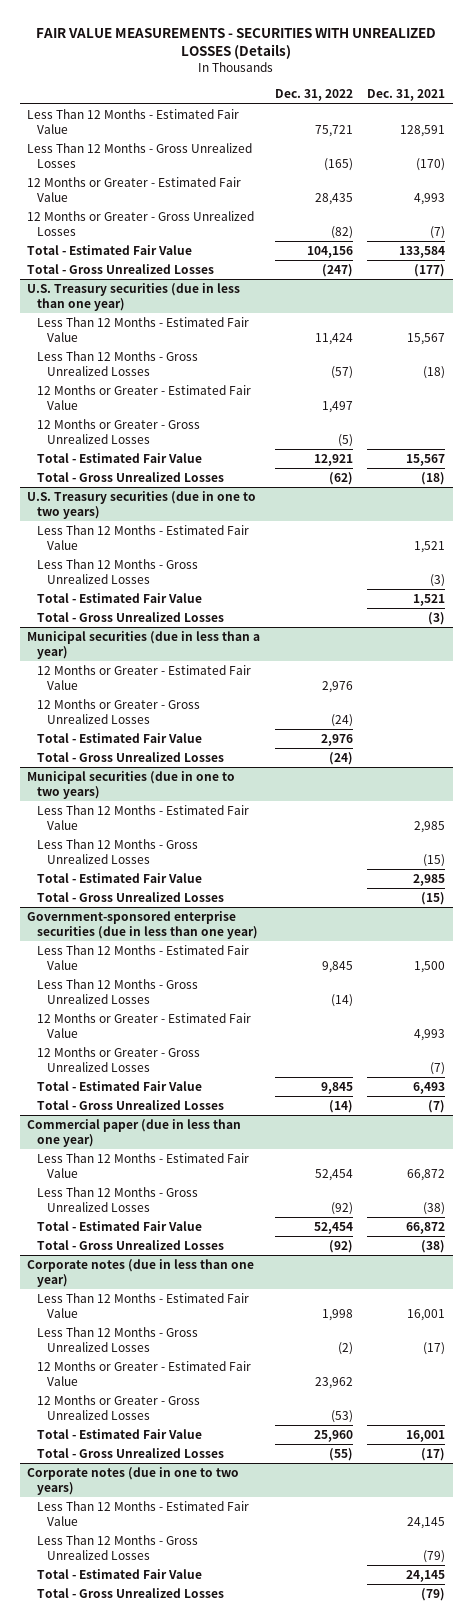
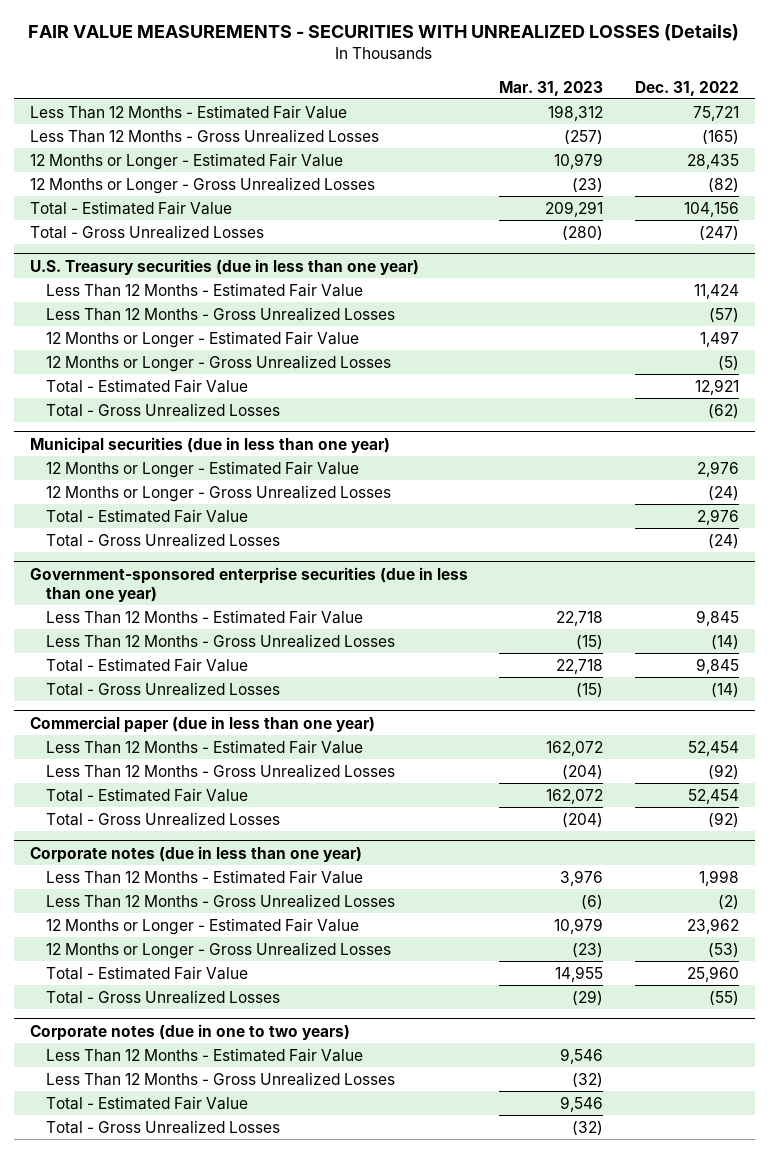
[367,89,446,102] Dec. 31, 2021 -> none
none -> [499,80,604,96] Mar. 31, 2023
[27,177,242,202] 12 Months or Greater - Estimated Fair Value -> [29,152,343,170] 12 Months or Longer - Estimated Fair Value
[27,211,255,236] 12 Months or Greater - Gross Unrealized Losses -> [29,176,375,194] 12 Months or Longer - Gross Unrealized Losses
[37,385,252,410] 12 Months or Greater - Estimated Fair Value -> [45,330,359,348] 12 Months or Longer - Estimated Fair Value
[37,419,201,444] 12 Months or Greater - Gross Unrealized Losses -> [45,354,391,372] 12 Months or Longer - Gross Unrealized Losses
[27,491,257,519] U.S. Treasury securities (due in one to two years) -> none
[37,525,250,550] Less Than 12 Months - Estimated Fair Value -> none
[37,559,199,584] Less Than 12 Months - Gross Unrealized Losses -> none
[37,593,203,604] Total - Estimated Fair Value -> none
[37,612,225,623] Total - Gross Unrealized Losses -> none
[27,631,261,659] Municipal securities (due in less than a year) -> [29,436,390,454] Municipal securities (due in less than one year)
[37,665,252,690] 12 Months or Greater - Estimated Fair Value -> [45,460,359,478] 12 Months or Longer - Estimated Fair Value
[37,699,201,724] 12 Months or Greater - Gross Unrealized Losses -> [45,484,391,502] 12 Months or Longer - Gross Unrealized Losses
[27,771,236,799] Municipal securities (due in one to two years) -> none
[37,805,250,830] Less Than 12 Months - Estimated Fair Value -> none
[37,839,199,864] Less Than 12 Months - Gross Unrealized Losses -> none
[37,873,203,884] Total - Estimated Fair Value -> none
[37,892,225,903] Total - Gross Unrealized Losses -> none
[37,1013,252,1038] 12 Months or Greater - Estimated Fair Value -> none
[37,1047,201,1072] 12 Months or Greater - Gross Unrealized Losses -> none
[37,1361,252,1386] 12 Months or Greater - Estimated Fair Value -> [45,917,359,935] 12 Months or Longer - Estimated Fair Value
[37,1395,201,1420] 12 Months or Greater - Gross Unrealized Losses -> [45,941,391,959] 12 Months or Longer - Gross Unrealized Losses

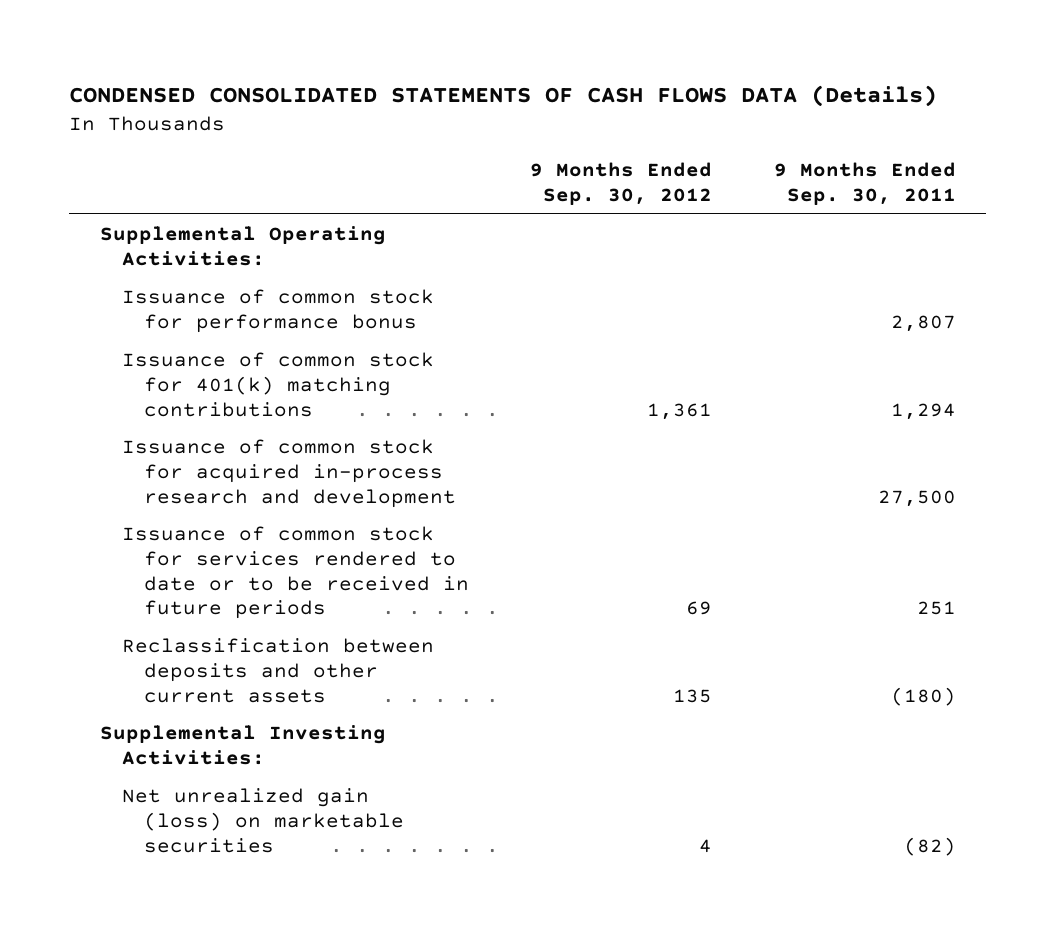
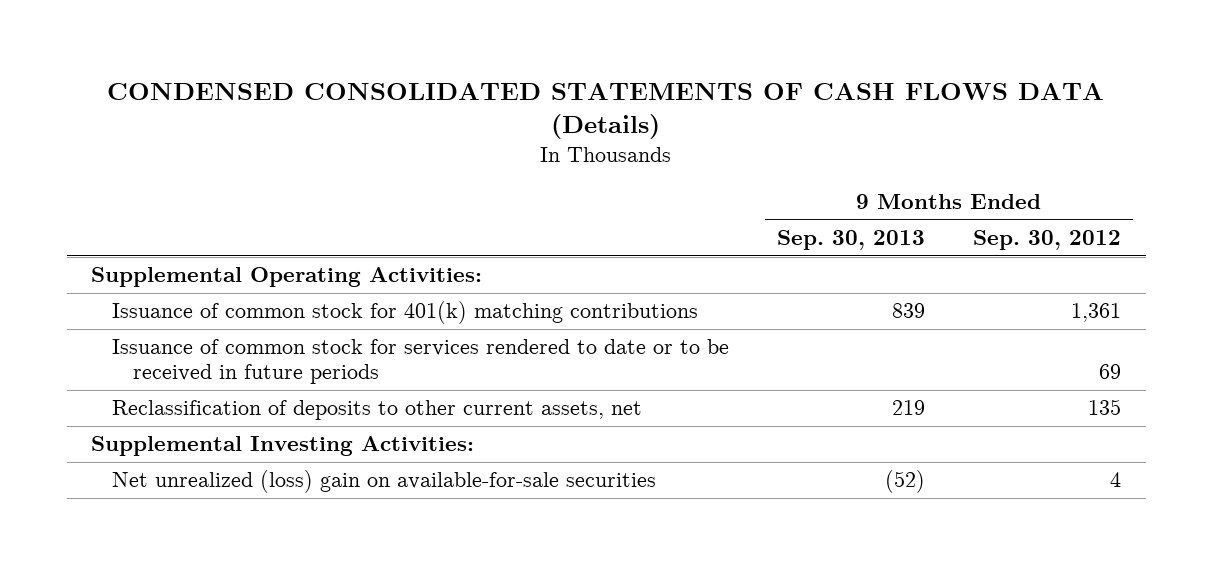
[773,162,956,205] 9 Months Ended Sep. 30, 2011 -> none
none -> [777,230,926,251] Sep. 30, 2013
[121,289,434,333] Issuance of common stock for performance bonus -> none
[121,439,456,508] Issuance of common stock for acquired in-process research and development -> none
[121,638,434,703] Reclassification between deposits and other current assets -> [112,400,643,421] Reclassification of deposits to other current assets, net
[121,788,404,853] Net unrealized gain (loss) on marketable securities -> [112,470,657,494] Net unrealized (loss) gain on available-for-sale securities

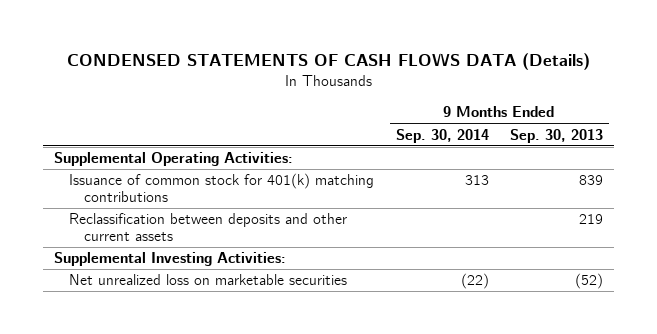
[107,82,1105,140] CONDENSED CONSOLIDATED STATEMENTS OF CASH FLOWS DATA (Details) -> [66,53,590,71] CONDENSED STATEMENTS OF CASH FLOWS DATA (Details)
[973,230,1122,251] Sep. 30, 2012 -> none
none -> [395,128,489,143] Sep. 30, 2014
[112,339,730,385] Issuance of common stock for services rendered to date or to be received in future periods -> none
[112,400,643,421] Reclassification of deposits to other current assets, net -> [68,213,347,242] Reclassification between deposits and other current assets
[112,470,657,494] Net unrealized (loss) gain on available-for-sale securities -> [68,274,347,286] Net unrealized loss on marketable securities

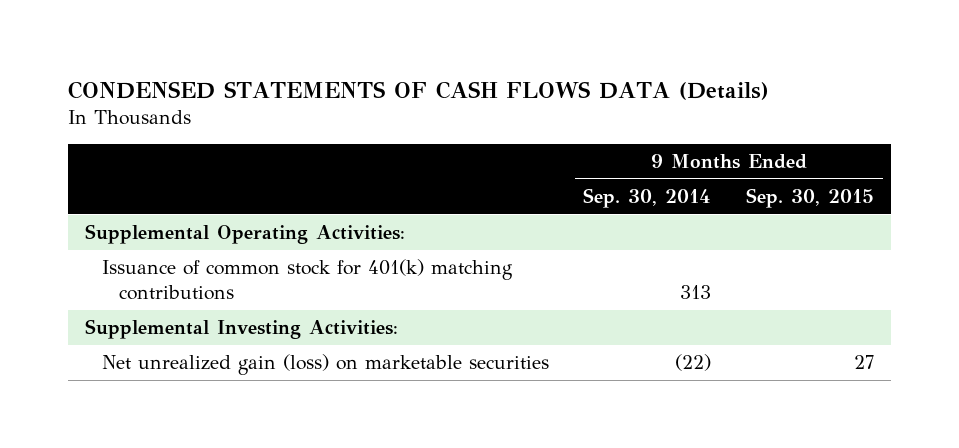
[510,128,604,143] Sep. 30, 2013 -> none
none -> [745,187,874,208] Sep. 30, 2015
[68,213,347,242] Reclassification between deposits and other current assets -> none
[68,274,347,286] Net unrealized loss on marketable securities -> [101,354,549,376] Net unrealized gain (loss) on marketable securities

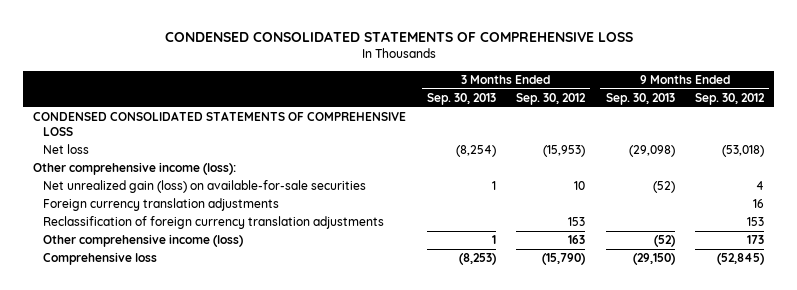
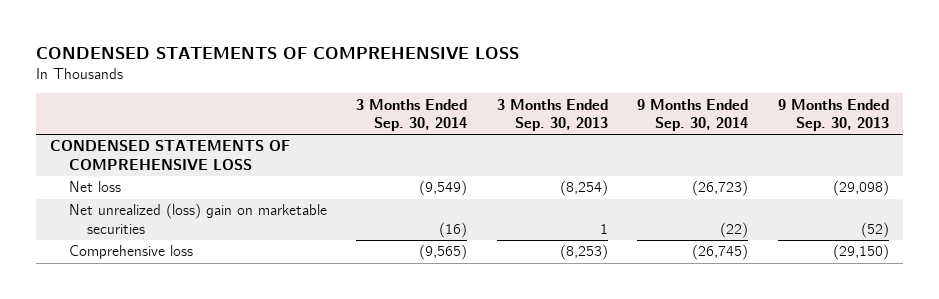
[164,30,633,42] CONDENSED CONSOLIDATED STATEMENTS OF COMPREHENSIVE LOSS -> [35,46,519,59] CONDENSED STATEMENTS OF COMPREHENSIVE LOSS
[516,92,587,105] Sep. 30, 2012 -> none
[695,92,766,105] Sep. 30, 2012 -> none
none -> [356,98,468,132] 3 Months Ended Sep. 30, 2014
none -> [637,98,749,132] 9 Months Ended Sep. 30, 2014
[33,111,407,136] CONDENSED CONSOLIDATED STATEMENTS OF COMPREHENSIVE LOSS -> [50,140,291,170] CONDENSED STATEMENTS OF COMPREHENSIVE LOSS
[33,162,237,176] Other comprehensive income (loss): -> none
[43,198,280,212] Foreign currency translation adjustments -> none
[43,216,385,230] Reclassification of foreign currency translation adjustments -> none
[43,234,244,248] Other comprehensive income (loss) -> none
[43,180,367,194] Net unrealized gain (loss) on available-for-sale securities -> [68,203,327,234] Net unrealized (loss) gain on marketable securities

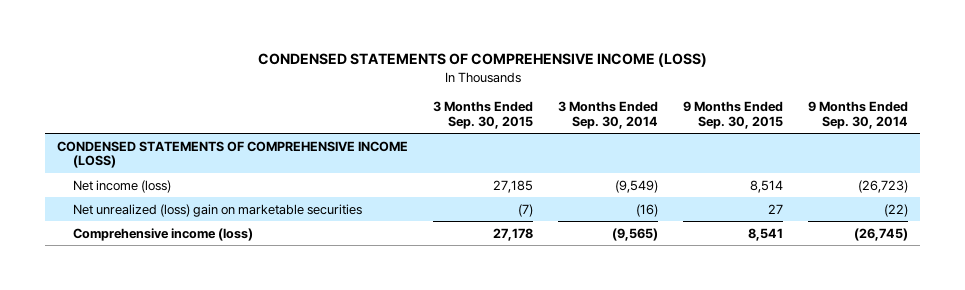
[35,46,519,59] CONDENSED STATEMENTS OF COMPREHENSIVE LOSS -> [257,53,707,68] CONDENSED STATEMENTS OF COMPREHENSIVE INCOME (LOSS)
[496,98,608,132] 3 Months Ended Sep. 30, 2013 -> none
[777,98,889,132] 9 Months Ended Sep. 30, 2013 -> none
none -> [433,100,534,129] 3 Months Ended Sep. 30, 2015
none -> [683,100,784,129] 9 Months Ended Sep. 30, 2015
[50,140,291,170] CONDENSED STATEMENTS OF COMPREHENSIVE LOSS -> [57,140,409,169] CONDENSED STATEMENTS OF COMPREHENSIVE INCOME (LOSS)
[68,181,121,193] Net loss -> [73,179,172,193] Net income (loss)
[68,245,193,260] Comprehensive loss -> [73,227,254,241] Comprehensive income (loss)

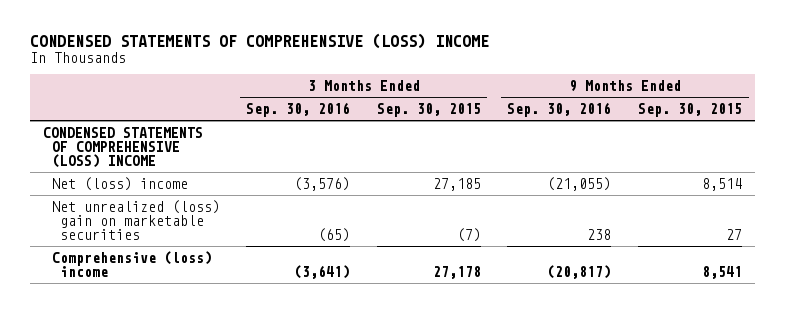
[257,53,707,68] CONDENSED STATEMENTS OF COMPREHENSIVE INCOME (LOSS) -> [29,33,489,50] CONDENSED STATEMENTS OF COMPREHENSIVE (LOSS) INCOME
[558,100,659,129] 3 Months Ended Sep. 30, 2014 -> none
[807,100,908,129] 9 Months Ended Sep. 30, 2014 -> none
none -> [246,102,351,118] Sep. 30, 2016
none -> [507,102,612,118] Sep. 30, 2016
[57,140,409,169] CONDENSED STATEMENTS OF COMPREHENSIVE INCOME (LOSS) -> [42,126,203,169] CONDENSED STATEMENTS OF COMPREHENSIVE (LOSS) INCOME
[73,179,172,193] Net income (loss) -> [51,176,188,191] Net (loss) income
[73,227,254,241] Comprehensive income (loss) -> [51,250,212,277] Comprehensive (loss) income

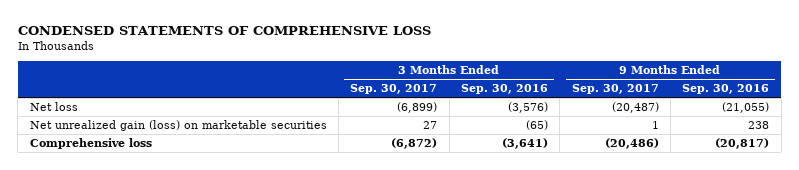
[29,33,489,50] CONDENSED STATEMENTS OF COMPREHENSIVE (LOSS) INCOME -> [17,26,431,36] CONDENSED STATEMENTS OF COMPREHENSIVE LOSS
[376,103,481,118] Sep. 30, 2015 -> none
[637,103,742,118] Sep. 30, 2015 -> none
none -> [350,84,438,95] Sep. 30, 2017
none -> [571,84,659,95] Sep. 30, 2017
[42,126,203,169] CONDENSED STATEMENTS OF COMPREHENSIVE (LOSS) INCOME -> none
[51,176,188,191] Net (loss) income -> [29,102,78,112] Net loss
[51,199,220,241] Net unrealized (loss) gain on marketable securities -> [29,120,327,132] Net unrealized gain (loss) on marketable securities
[51,250,212,277] Comprehensive (loss) income -> [29,138,152,150] Comprehensive loss

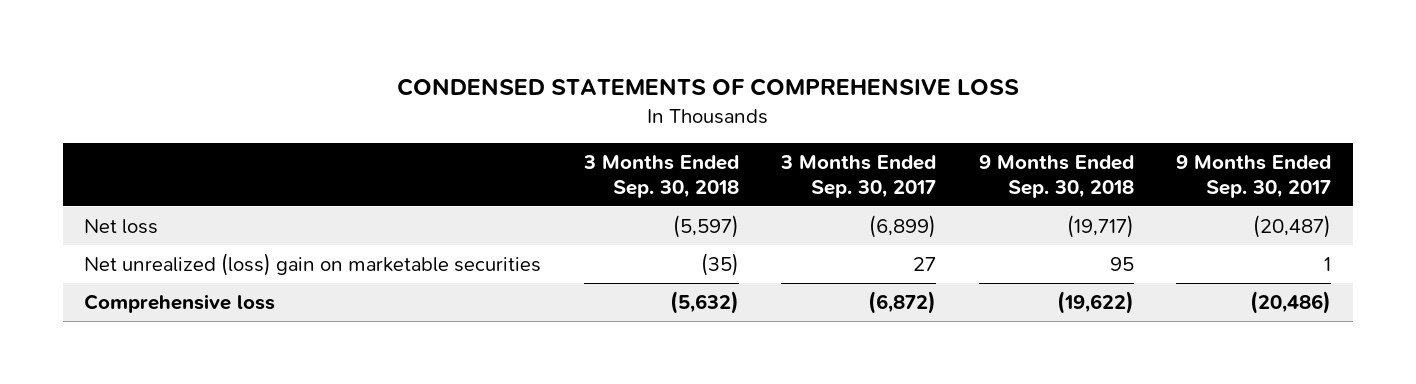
[460,84,548,95] Sep. 30, 2016 -> none
[682,84,770,95] Sep. 30, 2016 -> none
none -> [582,155,739,198] 3 Months Ended Sep. 30, 2018
none -> [978,155,1134,198] 9 Months Ended Sep. 30, 2018
[29,120,327,132] Net unrealized gain (loss) on marketable securities -> [84,253,542,277] Net unrealized (loss) gain on marketable securities

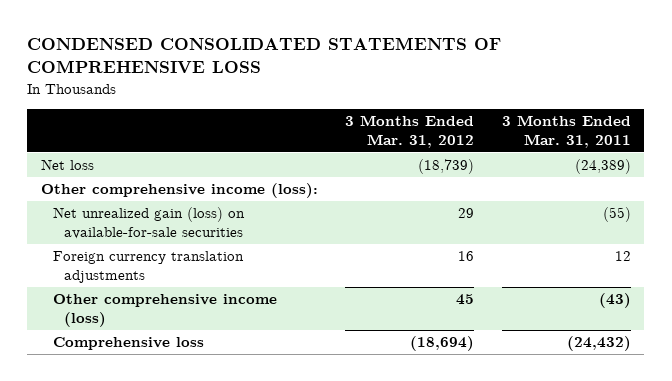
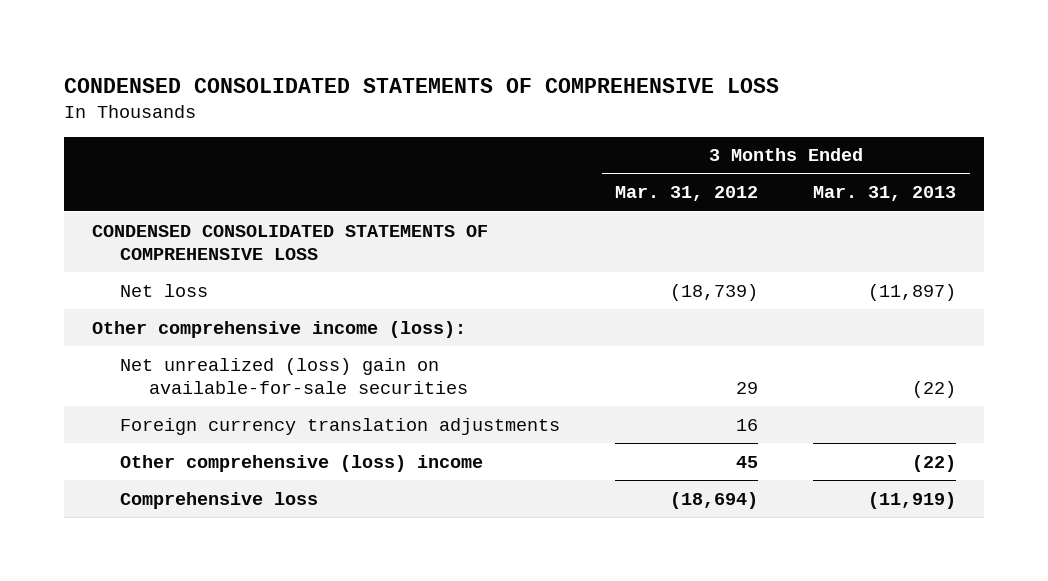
[501,114,631,148] 3 Months Ended Mar. 31, 2011 -> none
none -> [813,186,957,202] Mar. 31, 2013
none -> [91,224,488,260] CONDENSED CONSOLIDATED STATEMENTS OF COMPREHENSIVE LOSS
[52,207,245,240] Net unrealized gain (loss) on available-for-sale securities -> [120,357,468,394] Net unrealized (loss) gain on available-for-sale securities
[52,294,277,328] Other comprehensive income (loss) -> [120,454,484,472] Other comprehensive (loss) income

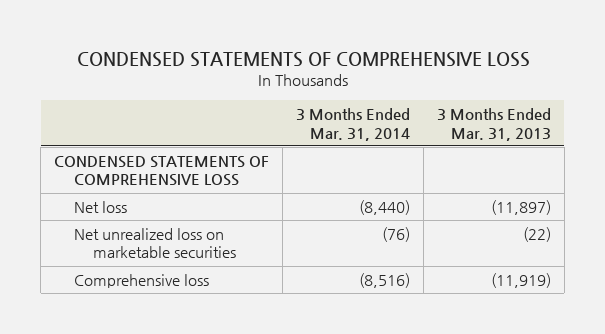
[64,77,780,93] CONDENSED CONSOLIDATED STATEMENTS OF COMPREHENSIVE LOSS -> [76,51,530,67] CONDENSED STATEMENTS OF COMPREHENSIVE LOSS
[615,186,759,202] Mar. 31, 2012 -> none
none -> [296,108,411,141] 3 Months Ended Mar. 31, 2014
[91,224,488,260] CONDENSED CONSOLIDATED STATEMENTS OF COMPREHENSIVE LOSS -> [54,155,270,187] CONDENSED STATEMENTS OF COMPREHENSIVE LOSS
[91,320,466,338] Other comprehensive income (loss): -> none
[120,417,561,435] Foreign currency translation adjustments -> none
[120,454,484,472] Other comprehensive (loss) income -> none
[120,357,468,394] Net unrealized (loss) gain on available-for-sale securities -> [73,227,237,259] Net unrealized loss on marketable securities

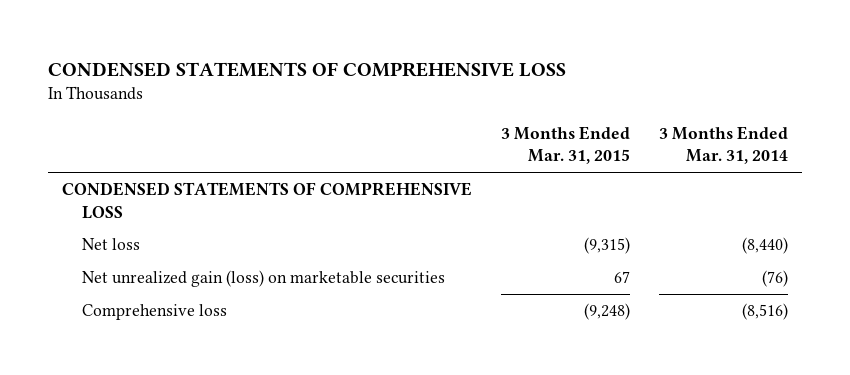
[436,108,551,141] 3 Months Ended Mar. 31, 2013 -> none
none -> [500,126,630,165] 3 Months Ended Mar. 31, 2015
[73,227,237,259] Net unrealized loss on marketable securities -> [82,270,446,288] Net unrealized gain (loss) on marketable securities

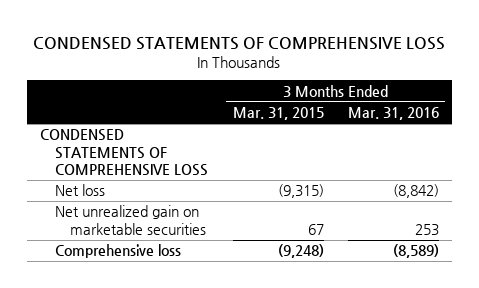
[658,126,788,165] 3 Months Ended Mar. 31, 2014 -> none
none -> [348,107,440,121] Mar. 31, 2016
[82,270,446,288] Net unrealized gain (loss) on marketable securities -> [54,205,207,235] Net unrealized gain on marketable securities

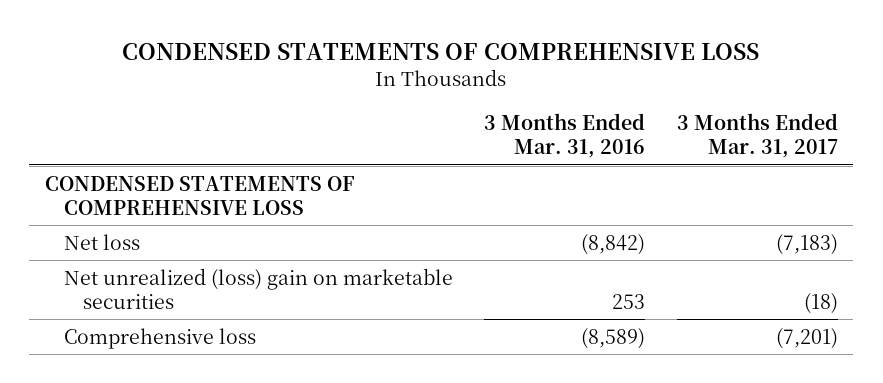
[232,107,324,121] Mar. 31, 2015 -> none
none -> [676,112,838,159] 3 Months Ended Mar. 31, 2017
[54,205,207,235] Net unrealized gain on marketable securities -> [64,267,454,310] Net unrealized (loss) gain on marketable securities

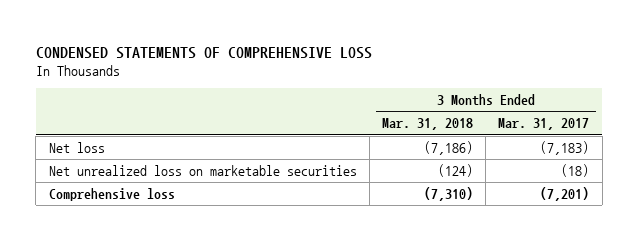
[484,112,646,159] 3 Months Ended Mar. 31, 2016 -> none
none -> [381,118,473,131] Mar. 31, 2018
[45,175,356,216] CONDENSED STATEMENTS OF COMPREHENSIVE LOSS -> none
[64,267,454,310] Net unrealized (loss) gain on marketable securities -> [48,165,357,177] Net unrealized loss on marketable securities

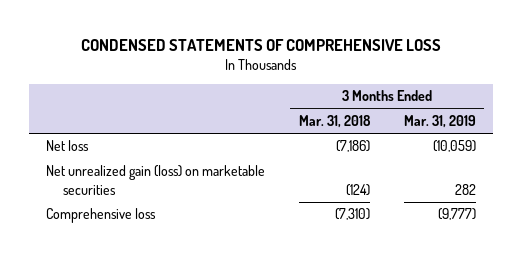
[498,118,590,131] Mar. 31, 2017 -> none
none -> [403,115,476,129] Mar. 31, 2019
[48,165,357,177] Net unrealized loss on marketable securities -> [45,165,265,195] Net unrealized gain (loss) on marketable securities

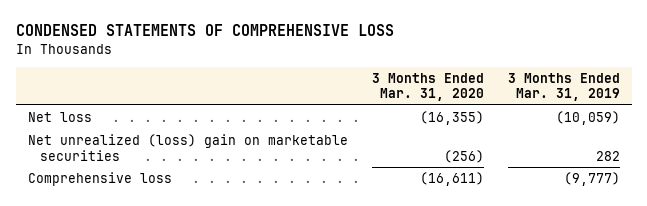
[298,115,371,129] Mar. 31, 2018 -> none
none -> [371,72,484,102] 3 Months Ended Mar. 31, 2020
[45,165,265,195] Net unrealized gain (loss) on marketable securities -> [27,134,348,161] Net unrealized (loss) gain on marketable securities

